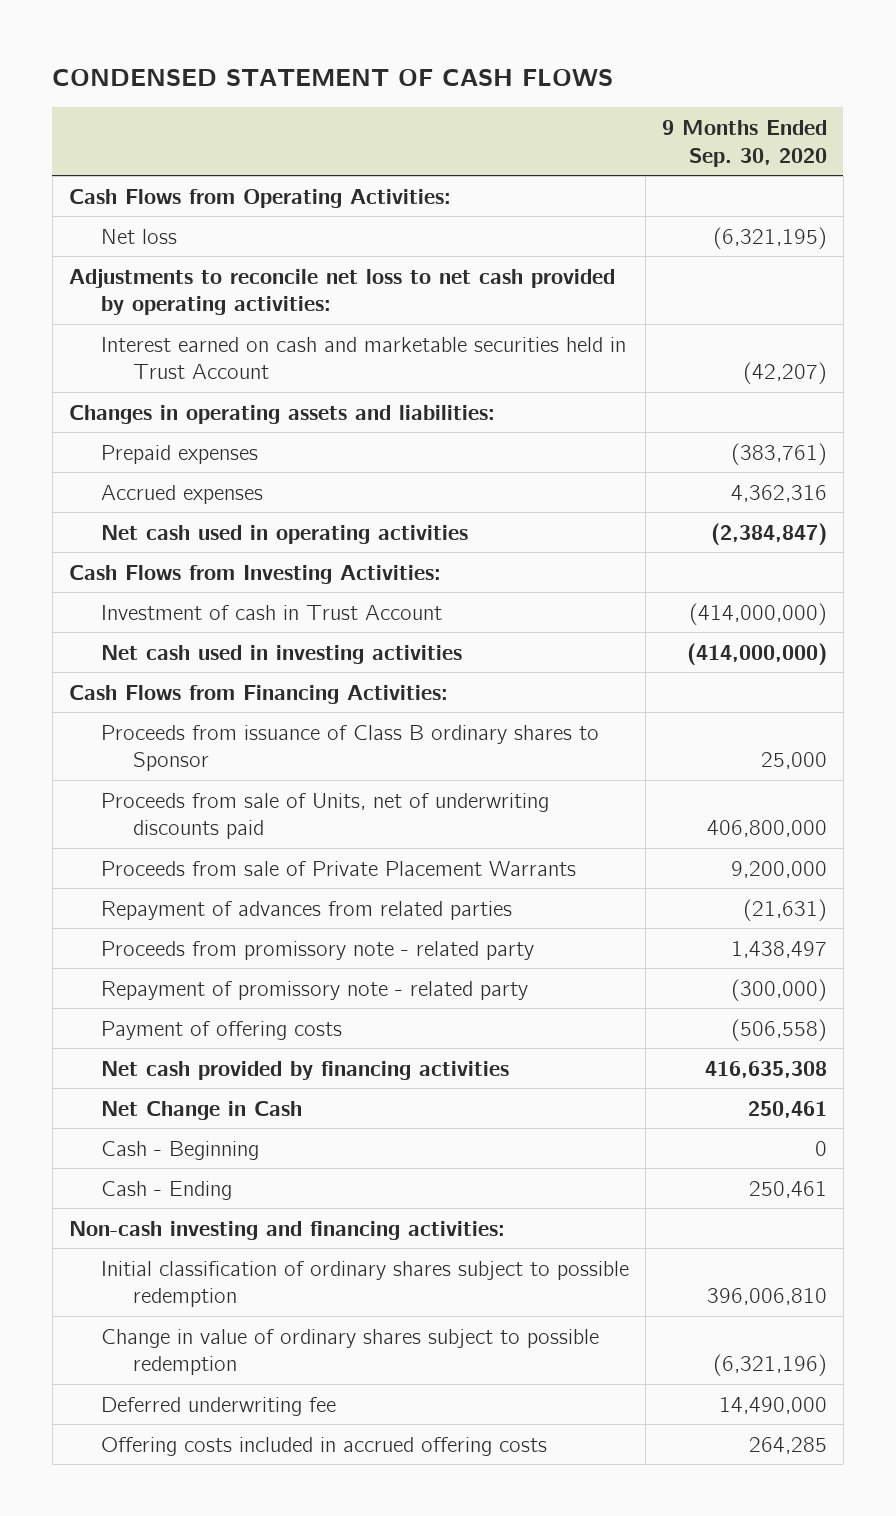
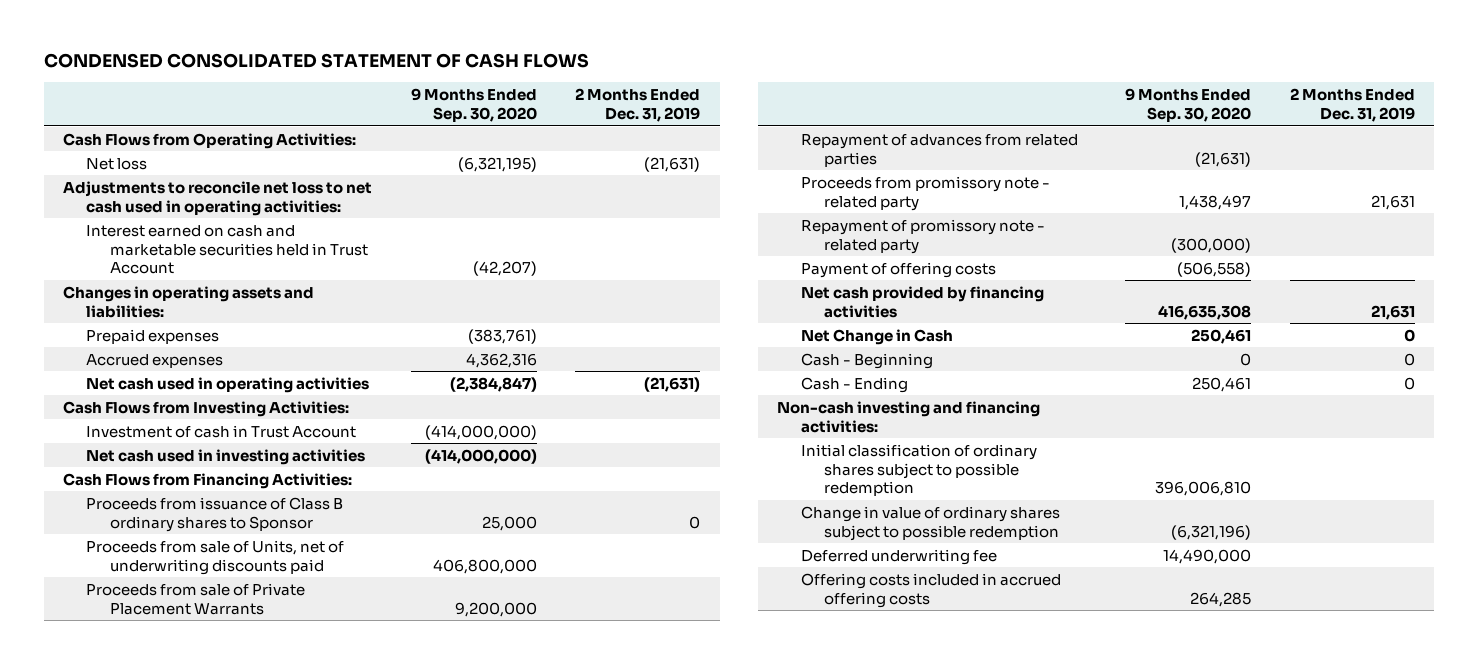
[52,68,614,86] CONDENSED STATEMENT OF CASH FLOWS -> [43,53,589,69] CONDENSED CONSOLIDATED STATEMENT OF CASH FLOWS
none -> [575,88,701,123] 2 Months Ended Dec. 31, 2019
[68,268,615,316] Adjustments to reconcile net loss to net cash provided by operating activities: -> [62,180,372,216] Adjustments to reconcile net loss to net cash used in operating activities:

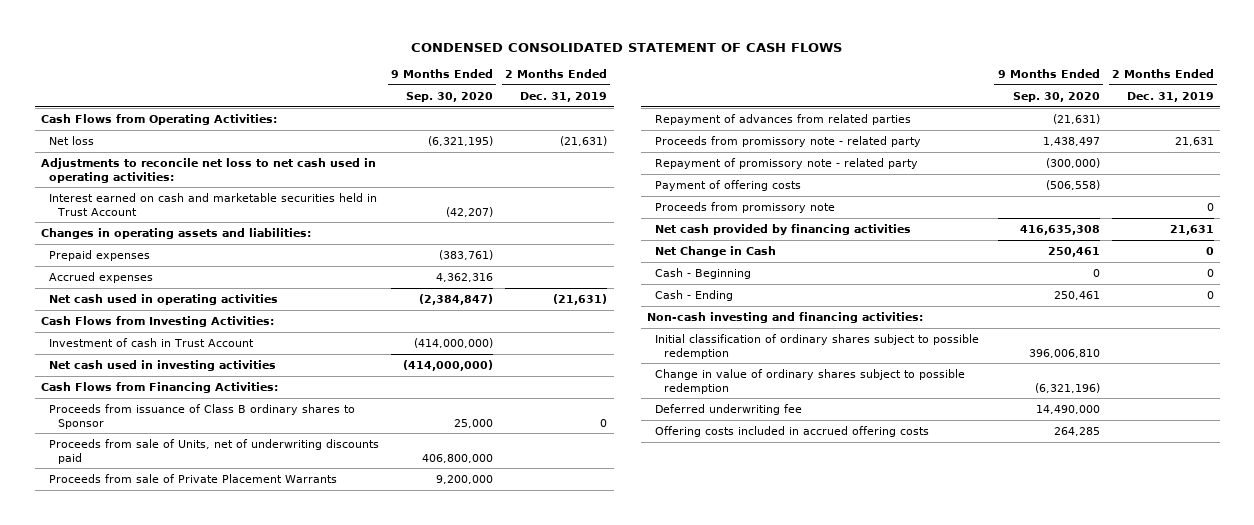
none -> [655,201,836,213] Proceeds from promissory note

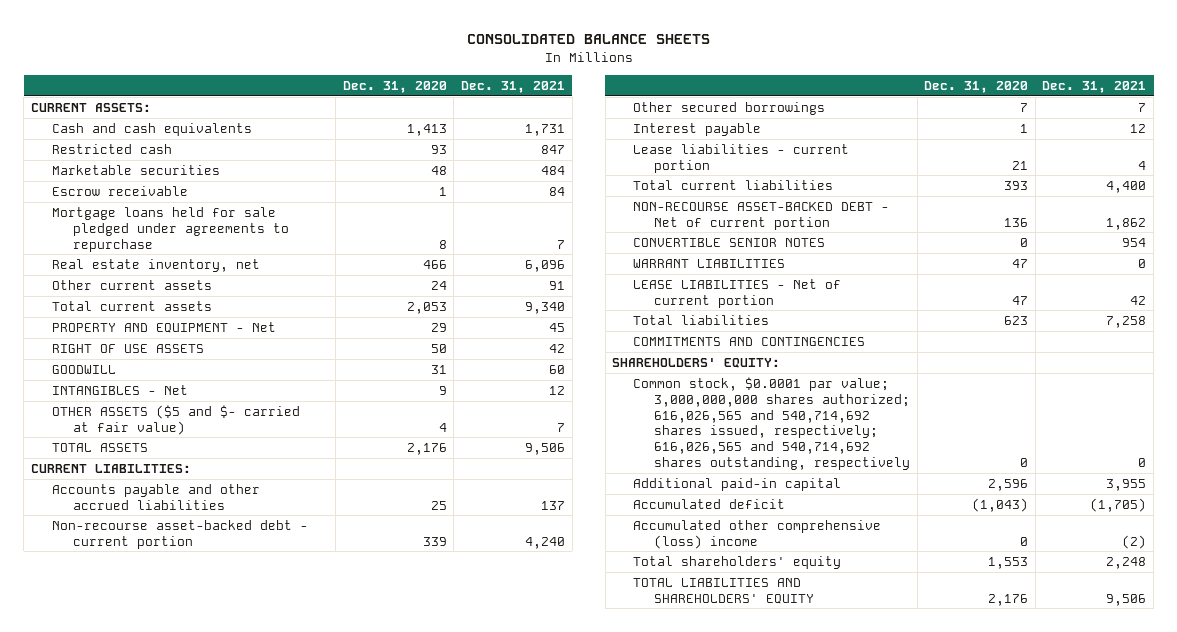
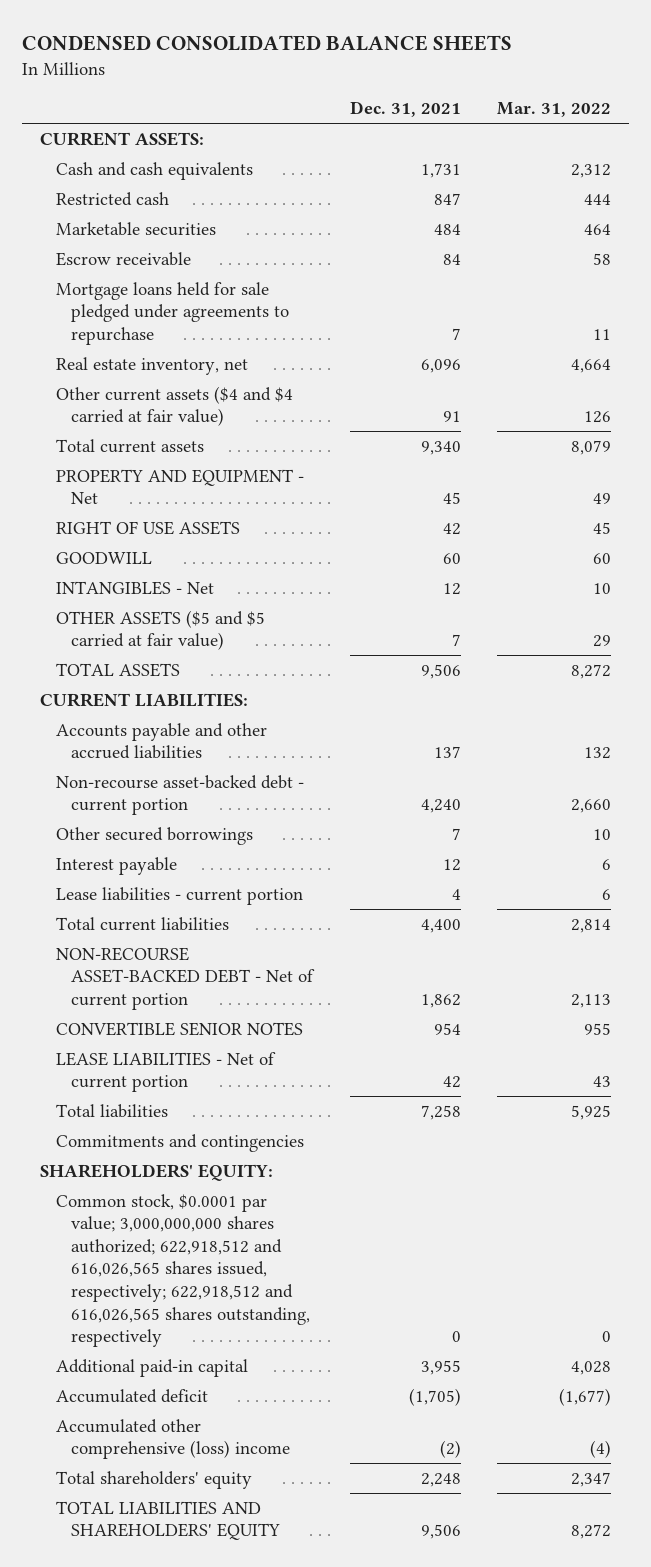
[466,34,710,45] CONSOLIDATED BALANCE SHEETS -> [22,35,513,52] CONDENSED CONSOLIDATED BALANCE SHEETS
[342,81,447,94] Dec. 31, 2020 -> none
none -> [497,102,612,118] Mar. 31, 2022
[51,279,212,290] Other current assets -> [55,385,293,427] Other current assets ($4 and $4 carried at fair value)
[51,404,300,435] OTHER ASSETS ($5 and $- carried at fair value) -> [55,609,265,651] OTHER ASSETS ($5 and $5 carried at fair value)
[633,258,786,268] WARRANT LIABILITIES -> none
[633,336,866,346] COMMITMENTS AND CONTINGENCIES -> [55,1133,304,1152] Commitments and contingencies
[633,376,911,471] Common stock, $0.0001 par value; 3,000,000,000 shares authorized; 616,026,565 and 540,714,692 shares issued, respectively; 616,026,565 and 540,714,692 shares outstanding, respectively -> [55,1193,311,1348] Common stock, $0.0001 par value; 3,000,000,000 shares authorized; 622,918,512 and 616,026,565 shares issued, respectively; 622,918,512 and 616,026,565 shares outstanding, respectively

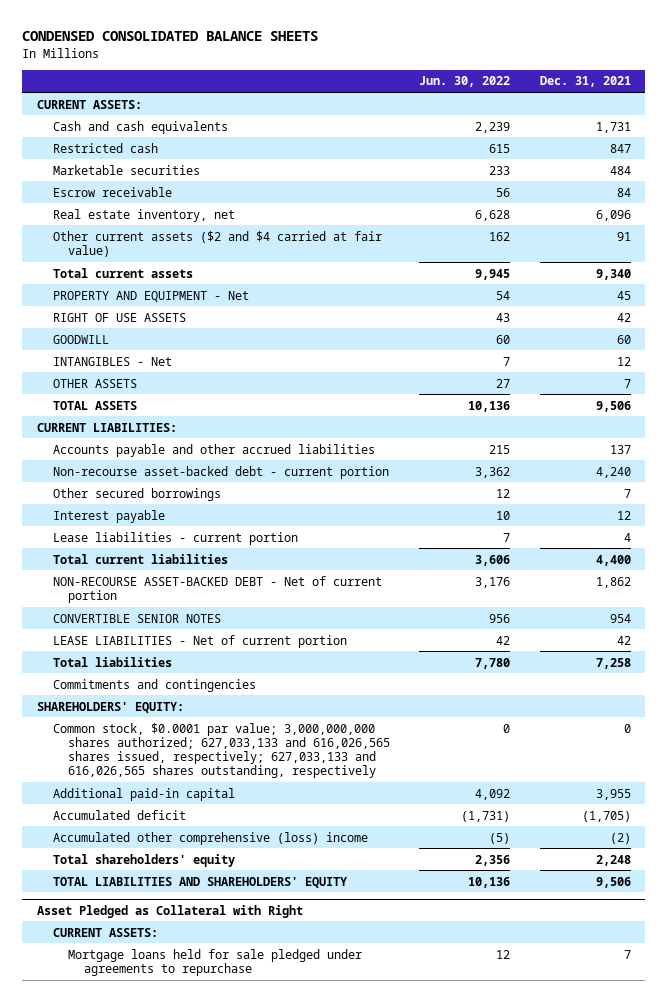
[497,102,612,118] Mar. 31, 2022 -> none
none -> [419,76,511,88] Jun. 30, 2022
[55,281,290,345] Mortgage loans held for sale pledged under agreements to repurchase -> none
[55,385,293,427] Other current assets ($4 and $4 carried at fair value) -> [52,230,382,257] Other current assets ($2 and $4 carried at fair value)
[55,609,265,651] OTHER ASSETS ($5 and $5 carried at fair value) -> [52,378,137,388] OTHER ASSETS
[55,1193,311,1348] Common stock, $0.0001 par value; 3,000,000,000 shares authorized; 622,918,512 and 616,026,565 shares issued, respectively; 622,918,512 and 616,026,565 shares outstanding, respectively -> [52,722,391,778] Common stock, $0.0001 par value; 3,000,000,000 shares authorized; 627,033,133 and 616,026,565 shares issued, respectively; 627,033,133 and 616,026,565 shares outstanding, respectively
none -> [36,904,303,918] Asset Pledged as Collateral with Right
none -> [52,927,158,937] CURRENT ASSETS:
none -> [68,948,363,976] Mortgage loans held for sale pledged under agreements to repurchase

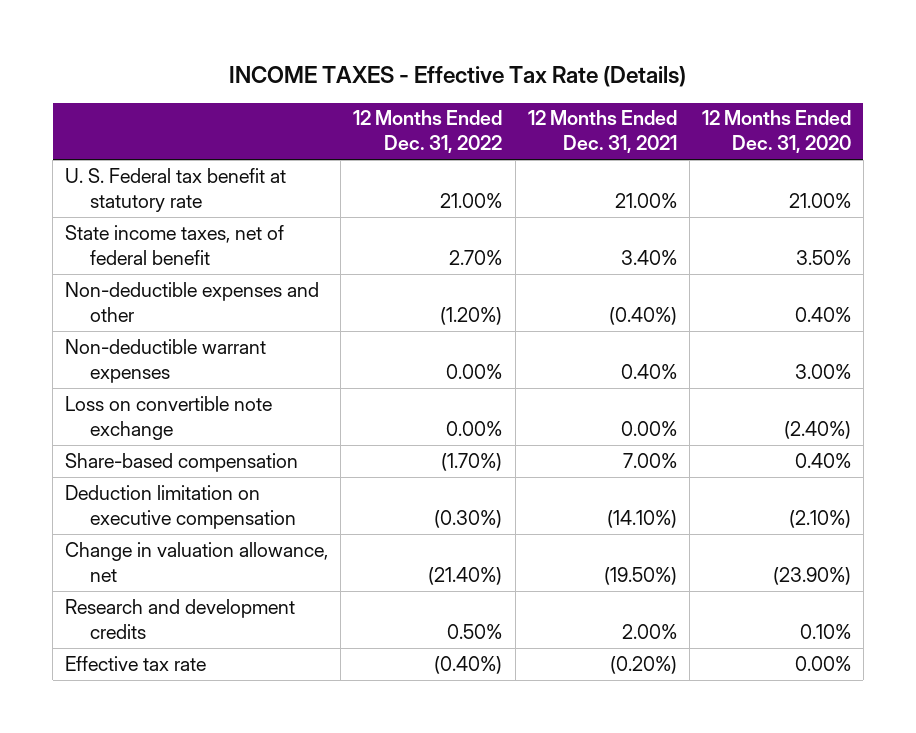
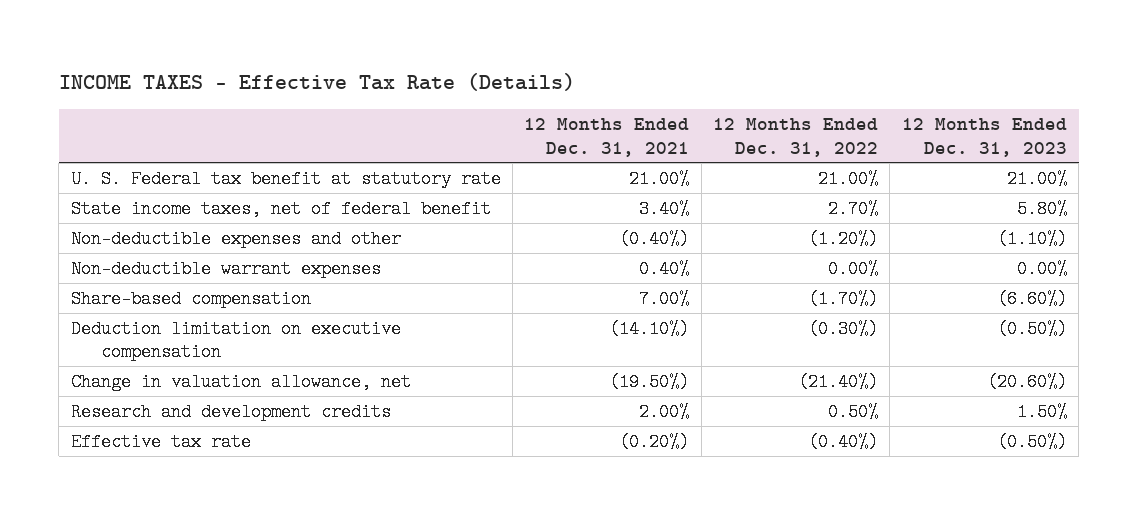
[701,110,851,154] 12 Months Ended Dec. 31, 2020 -> none
none -> [901,118,1067,157] 12 Months Ended Dec. 31, 2023
[65,395,273,440] Loss on convertible note exchange -> none

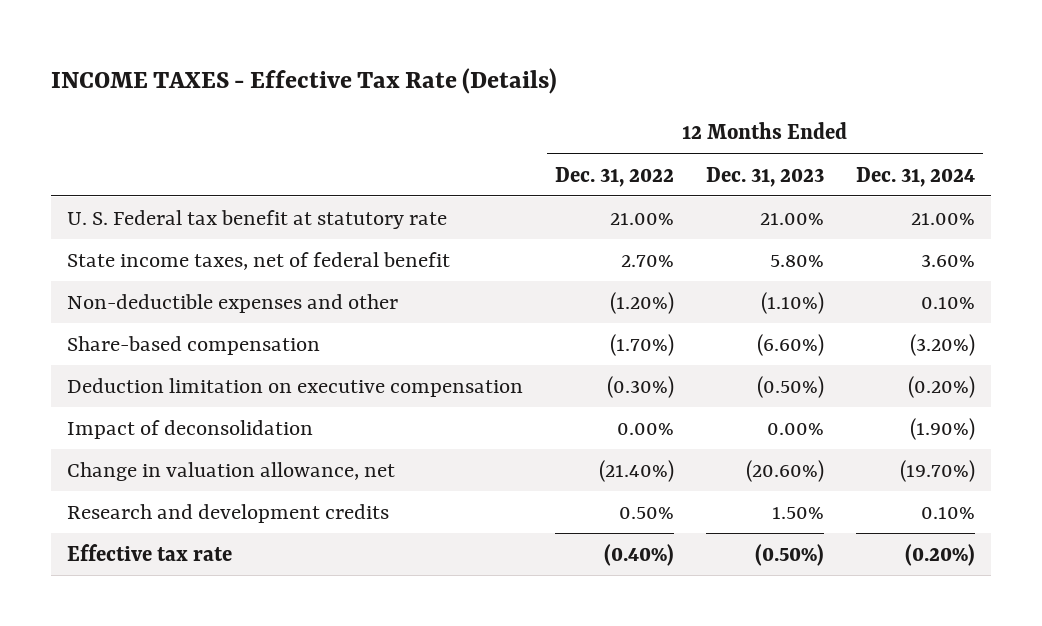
[524,118,690,157] 12 Months Ended Dec. 31, 2021 -> none
none -> [856,166,976,187] Dec. 31, 2024
[70,259,381,278] Non-deductible warrant expenses -> none
none -> [66,419,313,439] Impact of deconsolidation

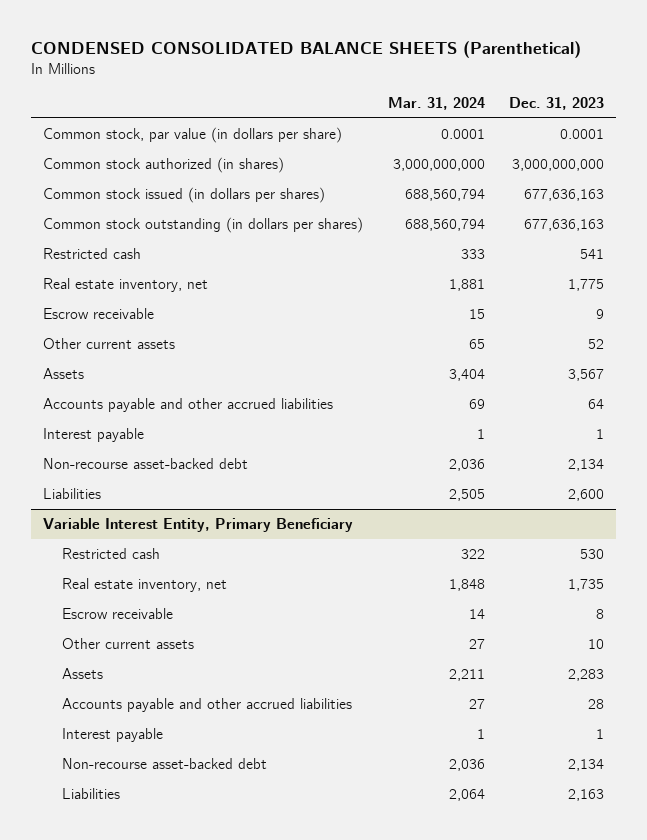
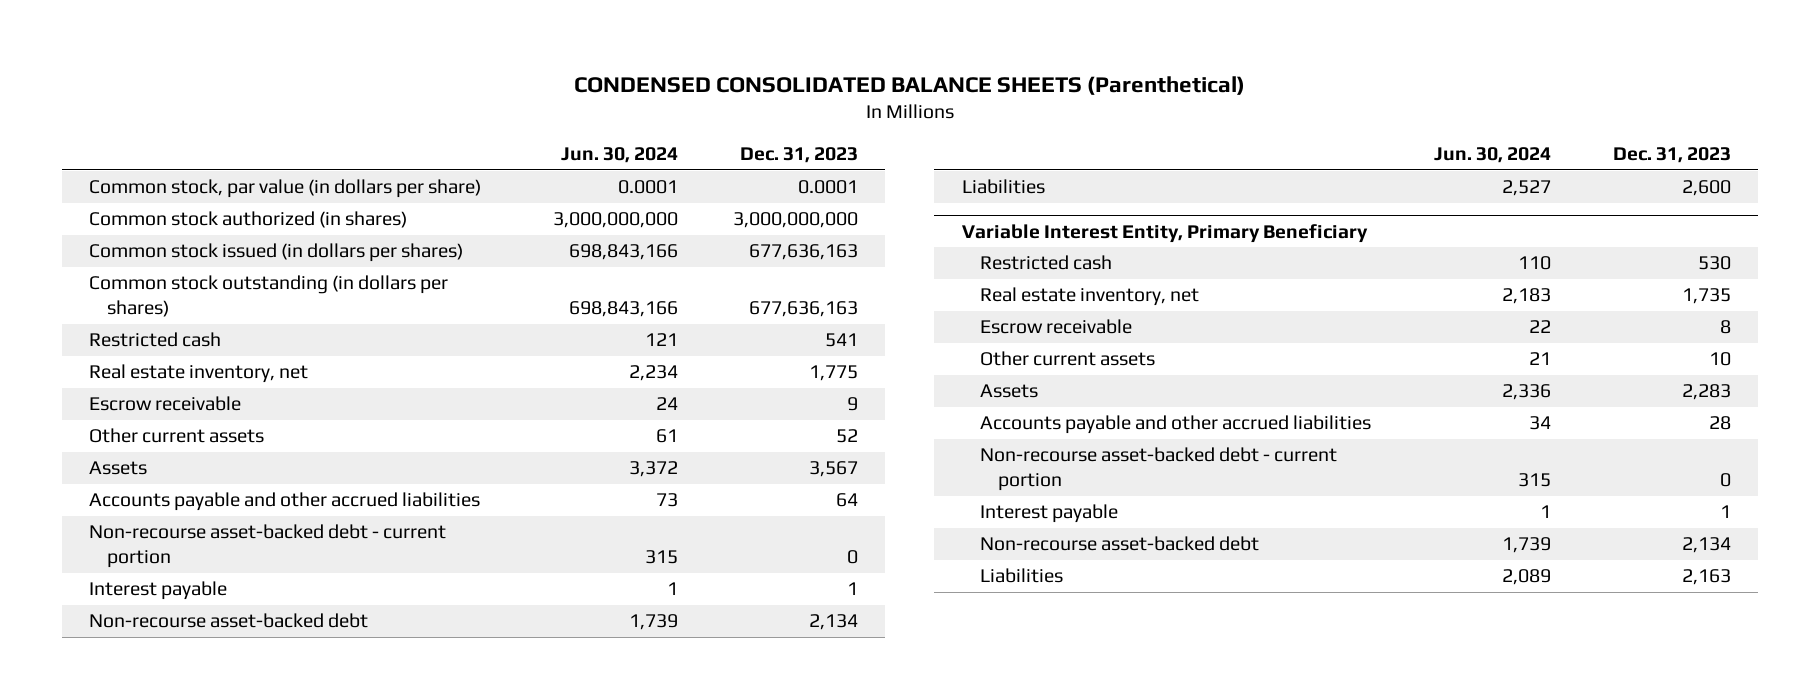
[387,96,485,110] Mar. 31, 2024 -> none
none -> [561,147,679,164] Jun. 30, 2024
none -> [89,524,447,569] Non-recourse asset-backed debt - current portion
none -> [979,447,1337,492] Non-recourse asset-backed debt - current portion

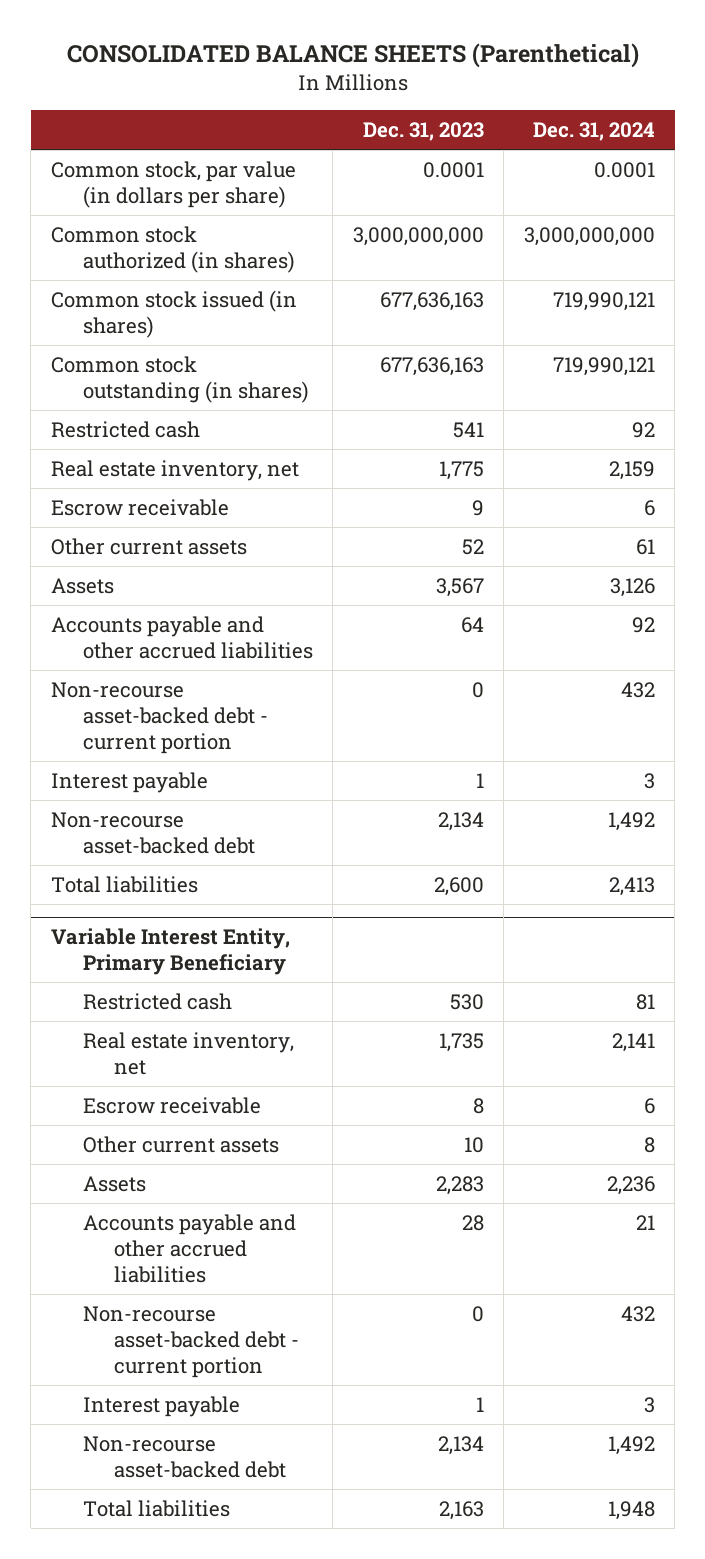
[573,76,1245,96] CONDENSED CONSOLIDATED BALANCE SHEETS (Parenthetical) -> [66,43,639,69] CONSOLIDATED BALANCE SHEETS (Parenthetical)
[561,147,679,164] Jun. 30, 2024 -> none
none -> [532,122,655,142] Dec. 31, 2024
[89,243,464,263] Common stock issued (in dollars per shares) -> [50,289,297,338] Common stock issued (in shares)
[89,275,449,318] Common stock outstanding (in dollars per shares) -> [50,355,309,403] Common stock outstanding (in shares)
[961,179,1045,195] Liabilities -> [50,875,198,893] Total liabilities
[979,568,1063,584] Liabilities -> [82,1499,230,1517] Total liabilities

